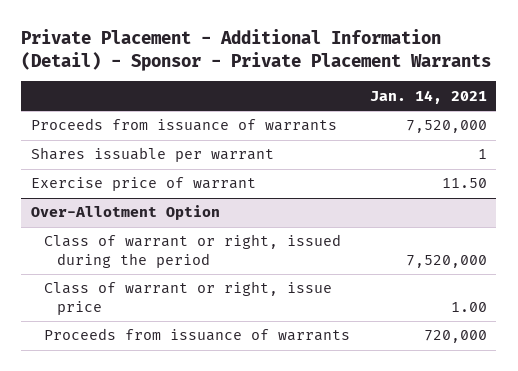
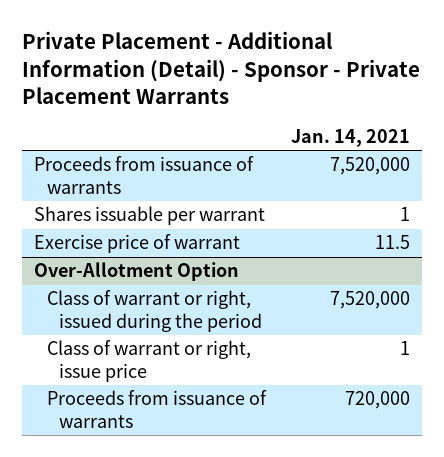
[441,178,487,189] 11.50 -> [374,235,410,250] 11.5
[450,302,487,313] 1.00 -> [399,341,410,356] 1

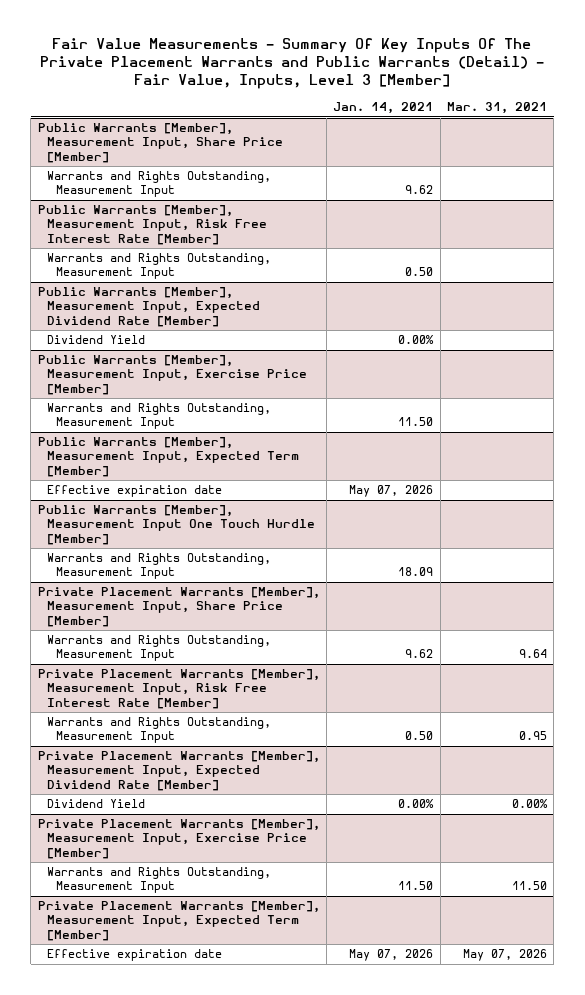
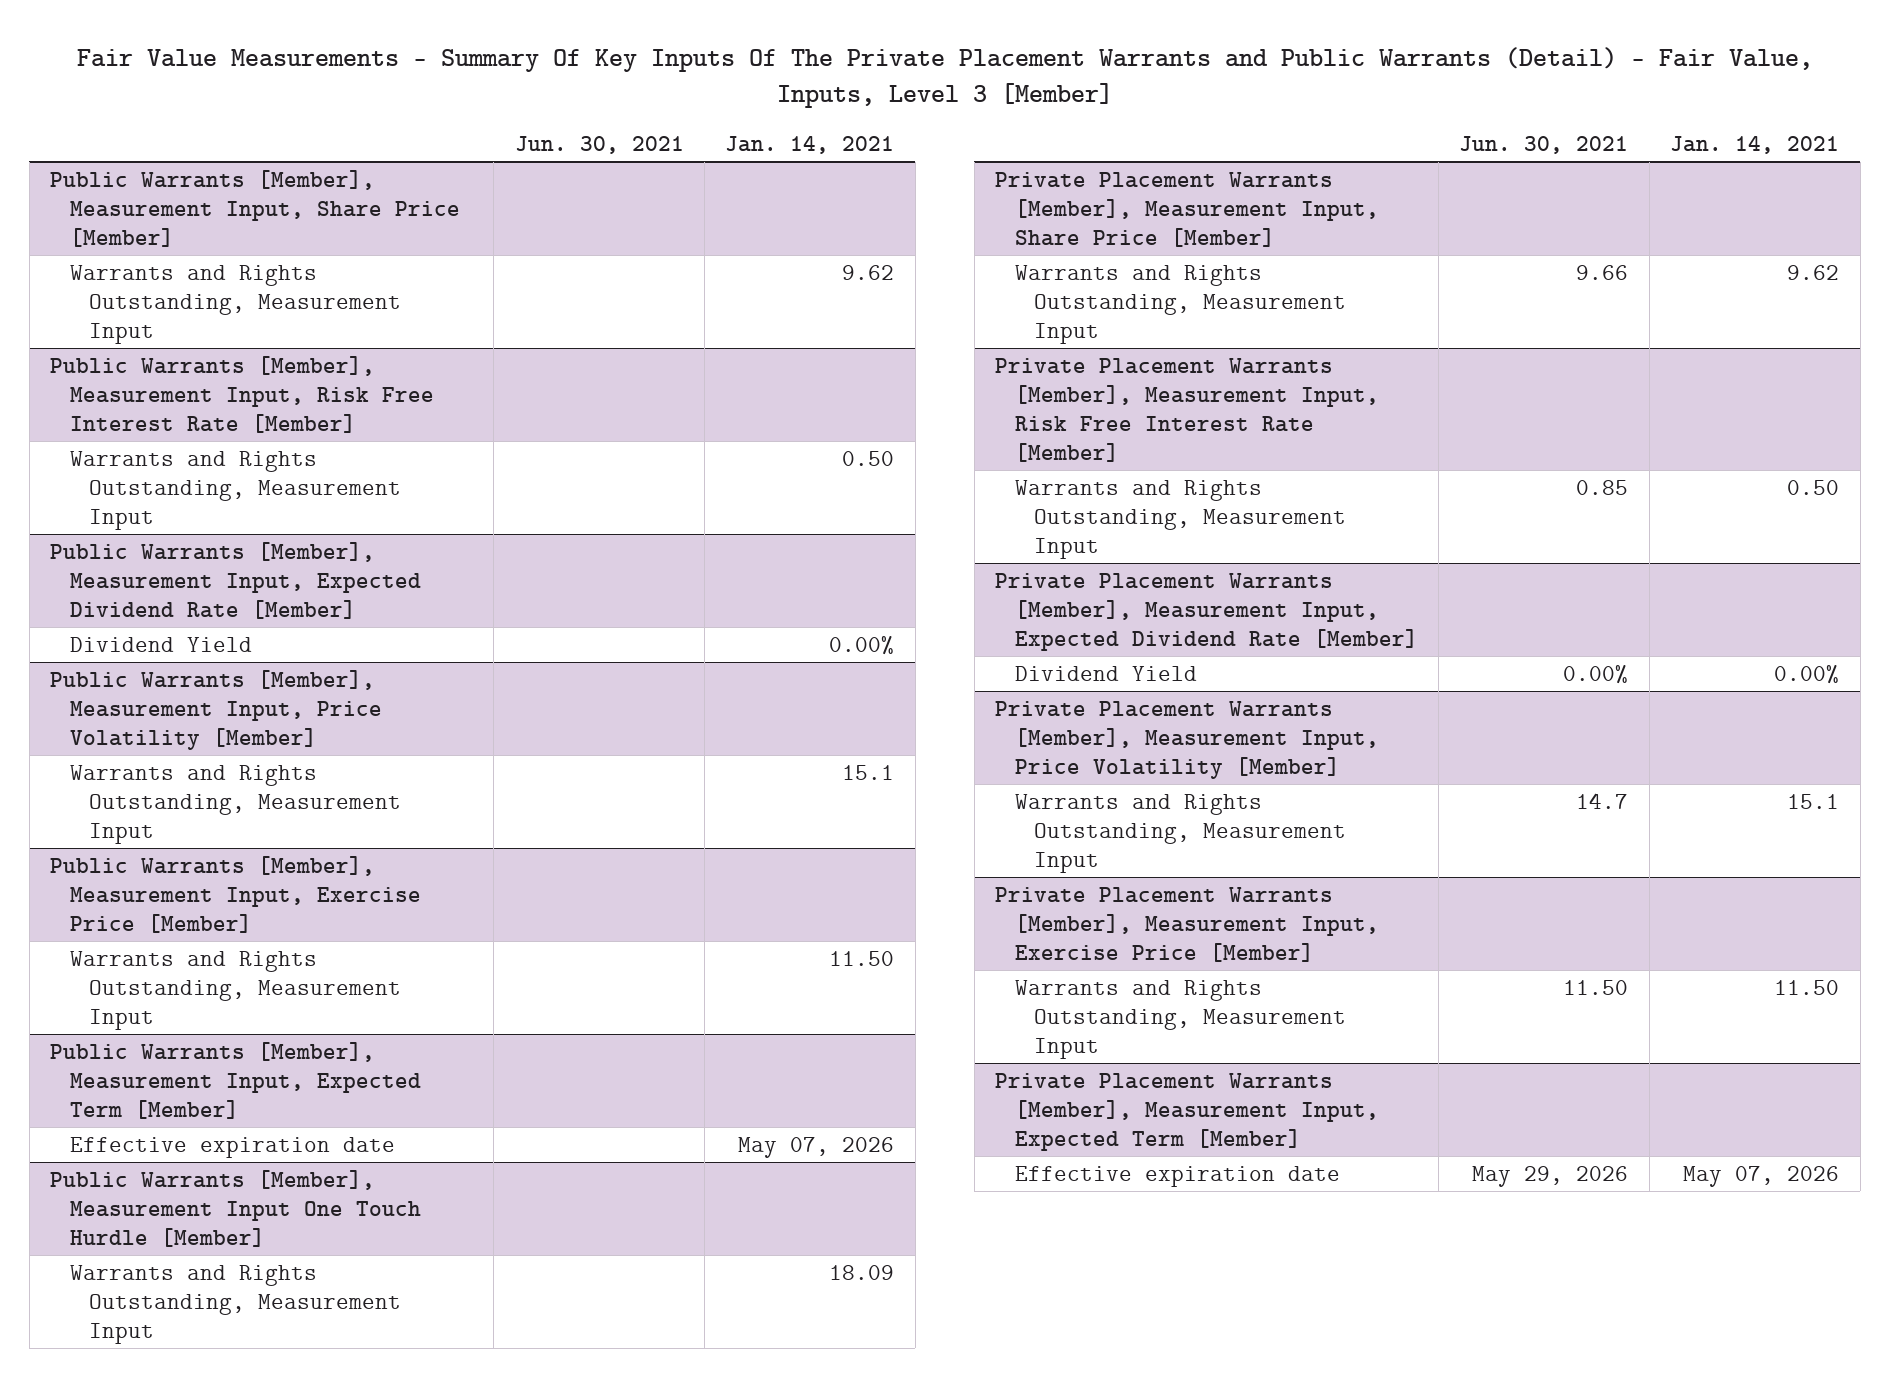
[447,102,548,115] Mar. 31, 2021 -> none
none -> [514,135,684,154] Jun. 30, 2021
none -> [50,669,382,750] Public Warrants [Member], Measurement Input, Price Volatility [Member]
none -> [69,764,402,844] Warrants and Rights Outstanding, Measurement Input
none -> [995,700,1379,779] Private Placement Warrants [Member], Measurement Input, Price Volatility [Member]
none -> [1014,793,1346,873] Warrants and Rights Outstanding, Measurement Input

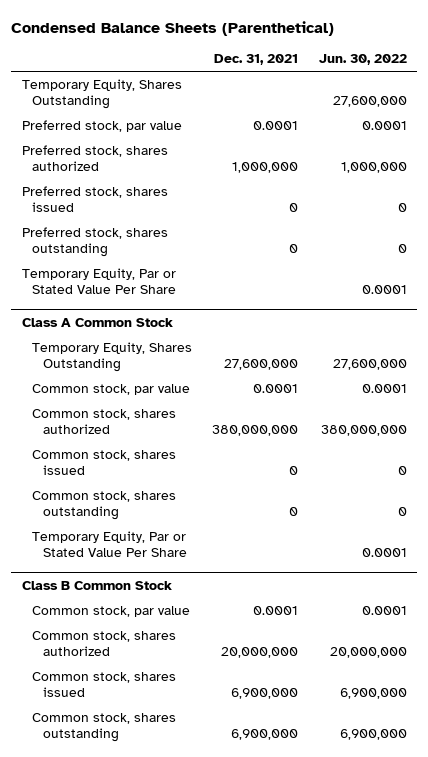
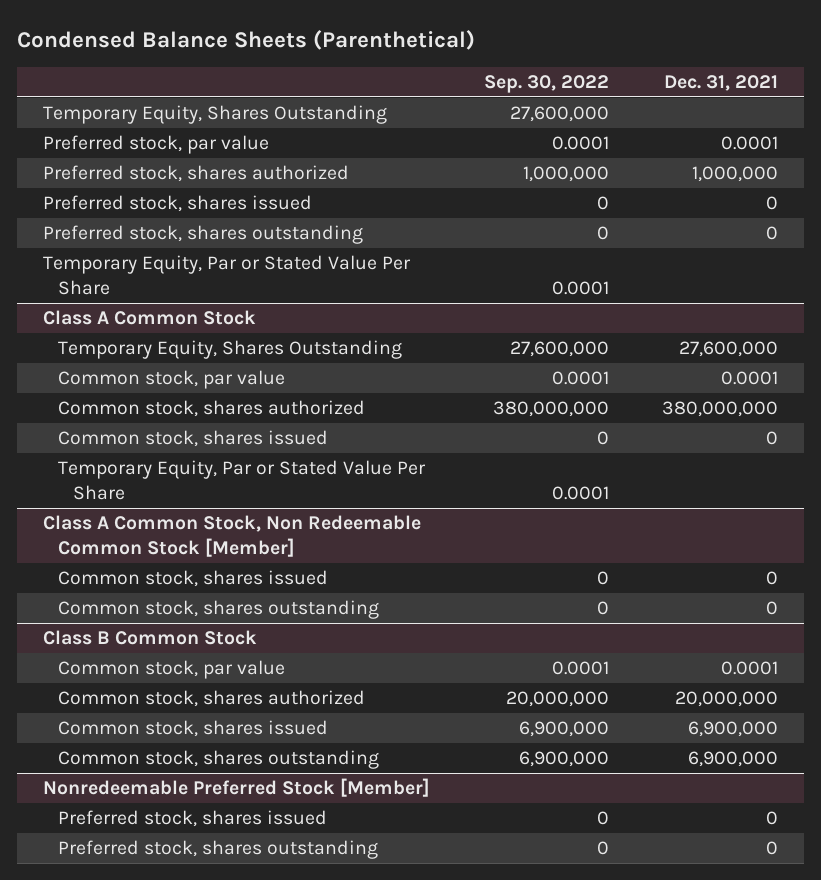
[318,54,407,66] Jun. 30, 2022 -> none
none -> [483,74,609,93] Sep. 30, 2022
[32,491,177,520] Common stock, shares outstanding -> none
none -> [43,515,422,558] Class A Common Stock, Non Redeemable Common Stock [Member]
none -> [58,570,329,588] Common stock, shares issued
none -> [58,600,380,620] Common stock, shares outstanding
none -> [43,778,431,798] Nonredeemable Preferred Stock [Member]
none -> [58,810,328,828] Preferred stock, shares issued
none -> [58,840,379,860] Preferred stock, shares outstanding

